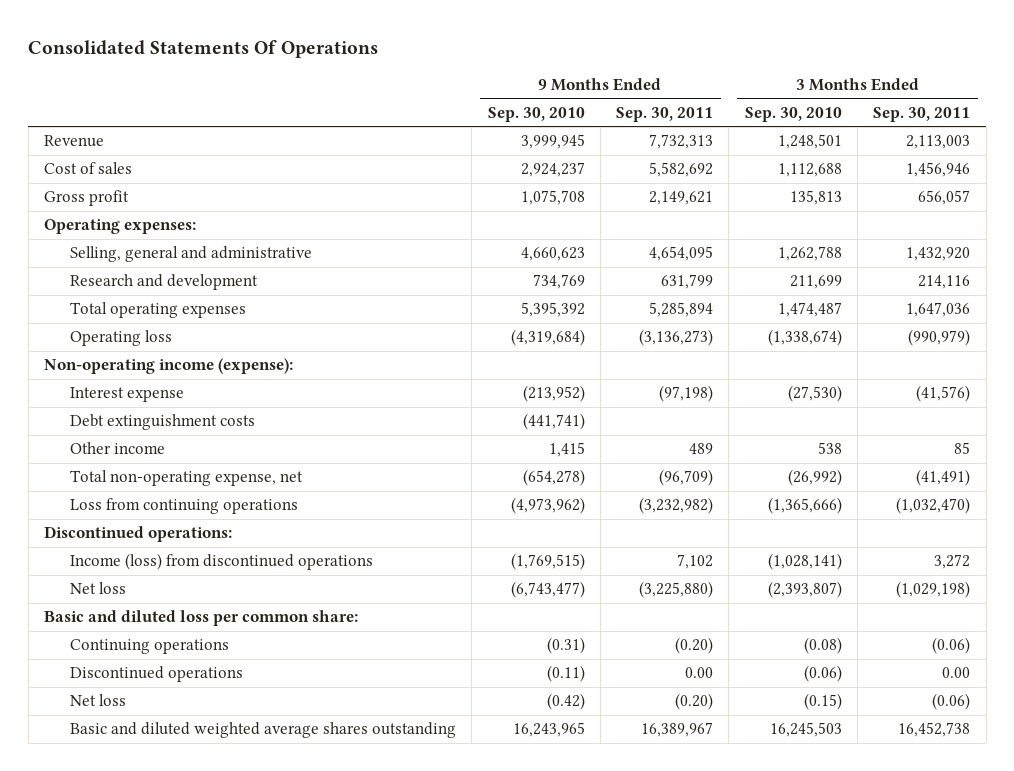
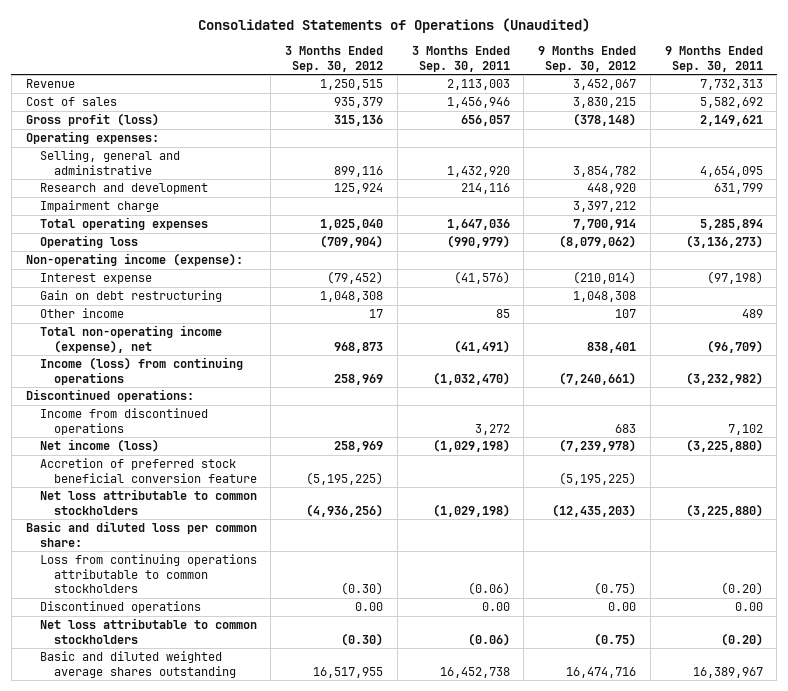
[28,40,379,59] Consolidated Statements Of Operations -> [198,18,591,34] Consolidated Statements of Operations (Unaudited)
[487,107,585,123] Sep. 30, 2010 -> none
[744,107,842,123] Sep. 30, 2010 -> none
none -> [285,46,384,72] 3 Months Ended Sep. 30, 2012
none -> [538,46,637,72] 9 Months Ended Sep. 30, 2012
[43,190,129,207] Gross profit -> [25,113,159,127] Gross profit (loss)
none -> [39,200,159,213] Impairment charge
[69,414,255,431] Debt extinguishment costs -> none
none -> [39,290,222,303] Gain on debt restructuring
[69,470,303,487] Total non-operating expense, net -> [39,325,222,353] Total non-operating income (expense), net
[69,498,298,515] Loss from continuing operations -> [39,357,243,385] Income (loss) from continuing operations
[69,553,373,571] Income (loss) from discontinued operations -> [39,408,208,435] Income from discontinued operations
[69,582,126,595] Net loss -> [39,439,159,453] Net income (loss)
none -> [39,458,257,483] Accretion of preferred stock beneficial conversion feature
none -> [39,489,257,515] Net loss attributable to common stockholders
[69,639,229,655] Continuing operations -> [39,554,257,594] Loss from continuing operations attributable to common stockholders
[69,694,126,707] Net loss -> [39,618,257,644] Net loss attributable to common stockholders

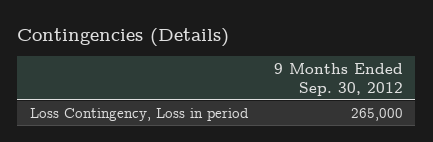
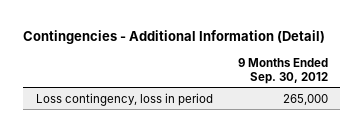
[17,28,230,48] Contingencies (Details) -> [23,30,326,45] Contingencies - Additional Information (Detail)
[30,108,250,122] Loss Contingency, Loss in period -> [35,92,213,106] Loss contingency, loss in period

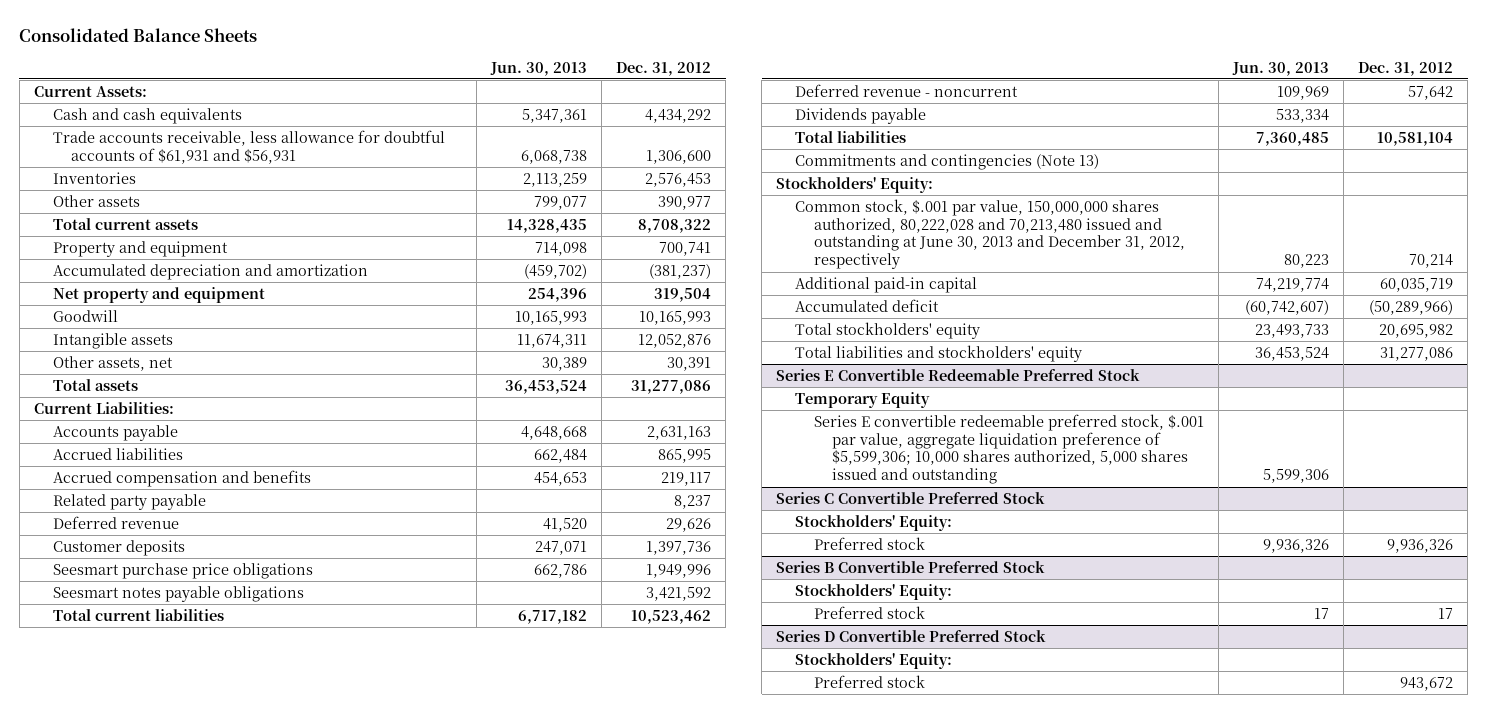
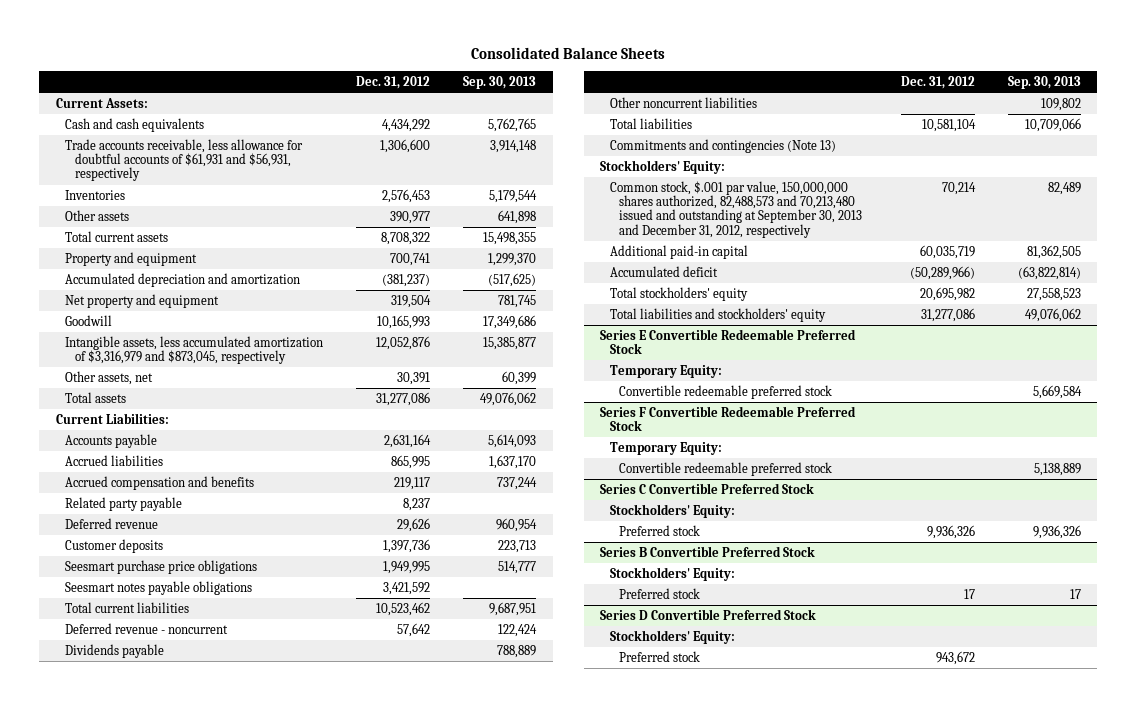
[489,61,587,76] Jun. 30, 2013 -> none
none -> [463,75,537,89] Sep. 30, 2013
[52,129,445,164] Trade accounts receivable, less allowance for doubtful accounts of $61,931 and $56,931 -> [65,138,304,182] Trade accounts receivable, less allowance for doubtful accounts of $61,931 and $56,931, respectively
[52,332,173,349] Intangible assets -> [65,335,324,365] Intangible assets, less accumulated amortization of $3,316,979 and $873,045, respectively
[646,425,711,440] 2,631,163 -> [384,433,432,448] 2,631,164
[645,563,711,578] 1,949,996 -> [383,560,431,574] 1,949,995
none -> [609,96,757,108] Other noncurrent liabilities
[794,198,1185,270] Common stock, $.001 par value, 150,000,000 shares authorized, 80,222,028 and 70,213,480 issued and outstanding at June 30, 2013 and December 31, 2012, respectively -> [609,180,863,238] Common stock, $.001 par value, 150,000,000 shares authorized, 82,488,573 and 70,213,480 issued and outstanding at September 30, 2013 and December 31, 2012, respectively
[794,391,930,408] Temporary Equity -> [609,364,722,378] Temporary Equity:
[813,413,1204,485] Series E convertible redeemable preferred stock, $.001 par value, aggregate liquidation preference of $5,599,306; 10,000 shares authorized, 5,000 shares issued and outstanding -> [619,384,833,399] Convertible redeemable preferred stock
none -> [600,405,857,432] Series F Convertible Redeemable Preferred Stock
none -> [609,441,722,455] Temporary Equity:
none -> [619,461,833,476] Convertible redeemable preferred stock

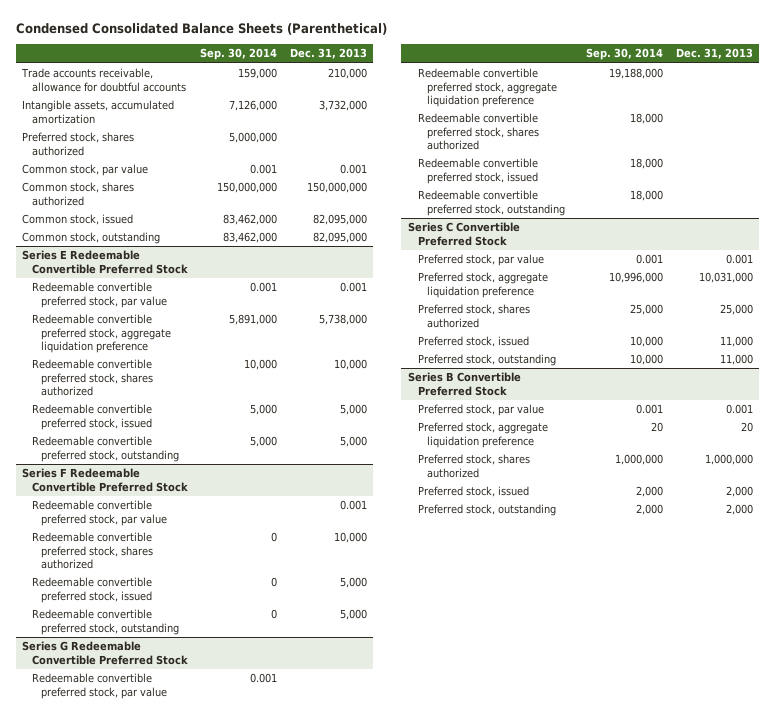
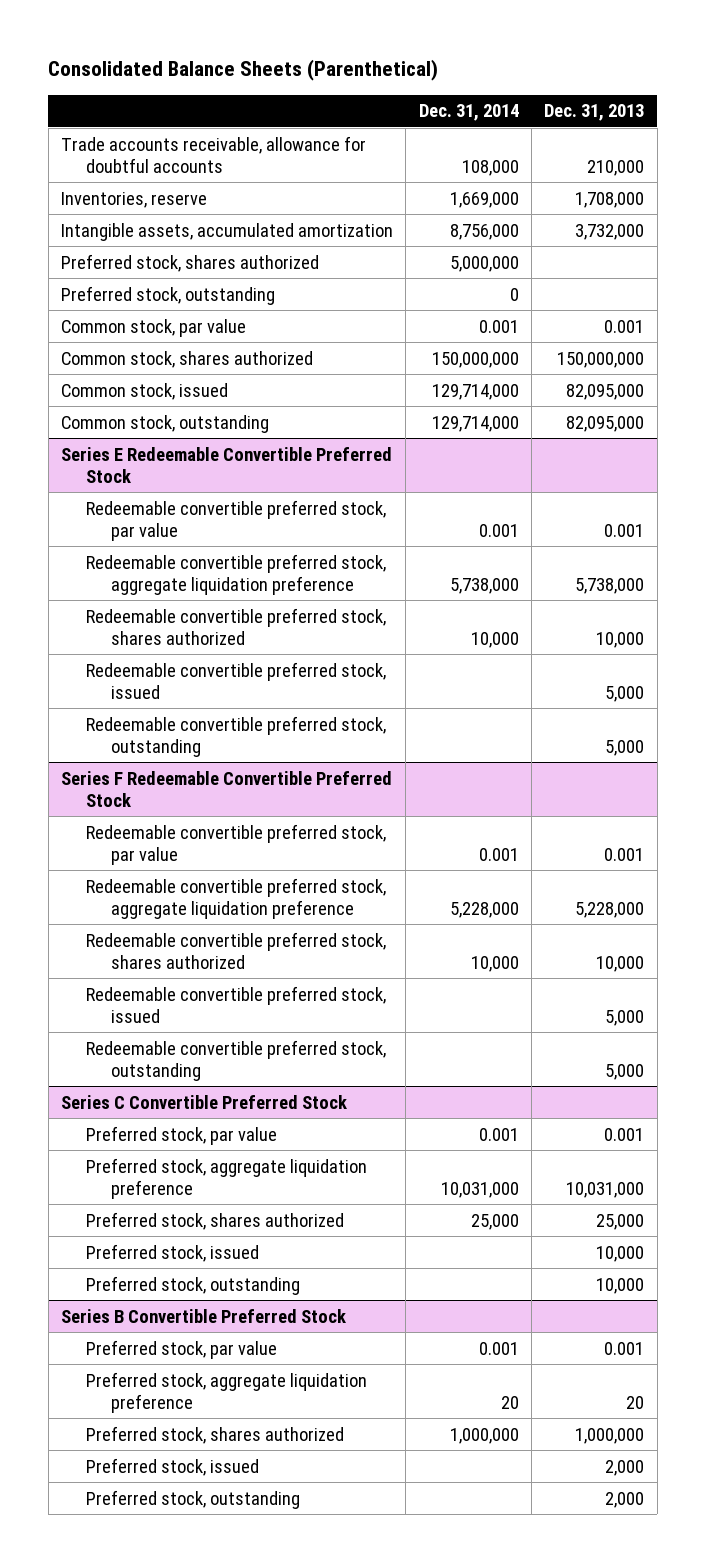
[15,22,387,35] Condensed Consolidated Balance Sheets (Parenthetical) -> [48,59,439,82] Consolidated Balance Sheets (Parenthetical)
[200,48,278,61] Sep. 30, 2014 -> none
none -> [418,104,519,122] Dec. 31, 2014
none -> [60,191,207,208] Inventories, reserve
none -> [60,285,275,305] Preferred stock, outstanding
none -> [85,877,386,919] Redeemable convertible preferred stock, aggregate liquidation preference
[21,641,188,665] Series G Redeemable Convertible Preferred Stock -> none
[31,673,168,699] Redeemable convertible preferred stock, par value -> none
[417,68,558,108] Redeemable convertible preferred stock, aggregate liquidation preference -> none
[417,113,540,151] Redeemable convertible preferred stock, shares authorized -> none
[417,158,539,184] Redeemable convertible preferred stock, issued -> none
[417,190,566,216] Redeemable convertible preferred stock, outstanding -> none
[720,336,754,348] 11,000 -> [596,1245,645,1262] 10,000
[720,354,754,366] 11,000 -> [596,1277,645,1294] 10,000

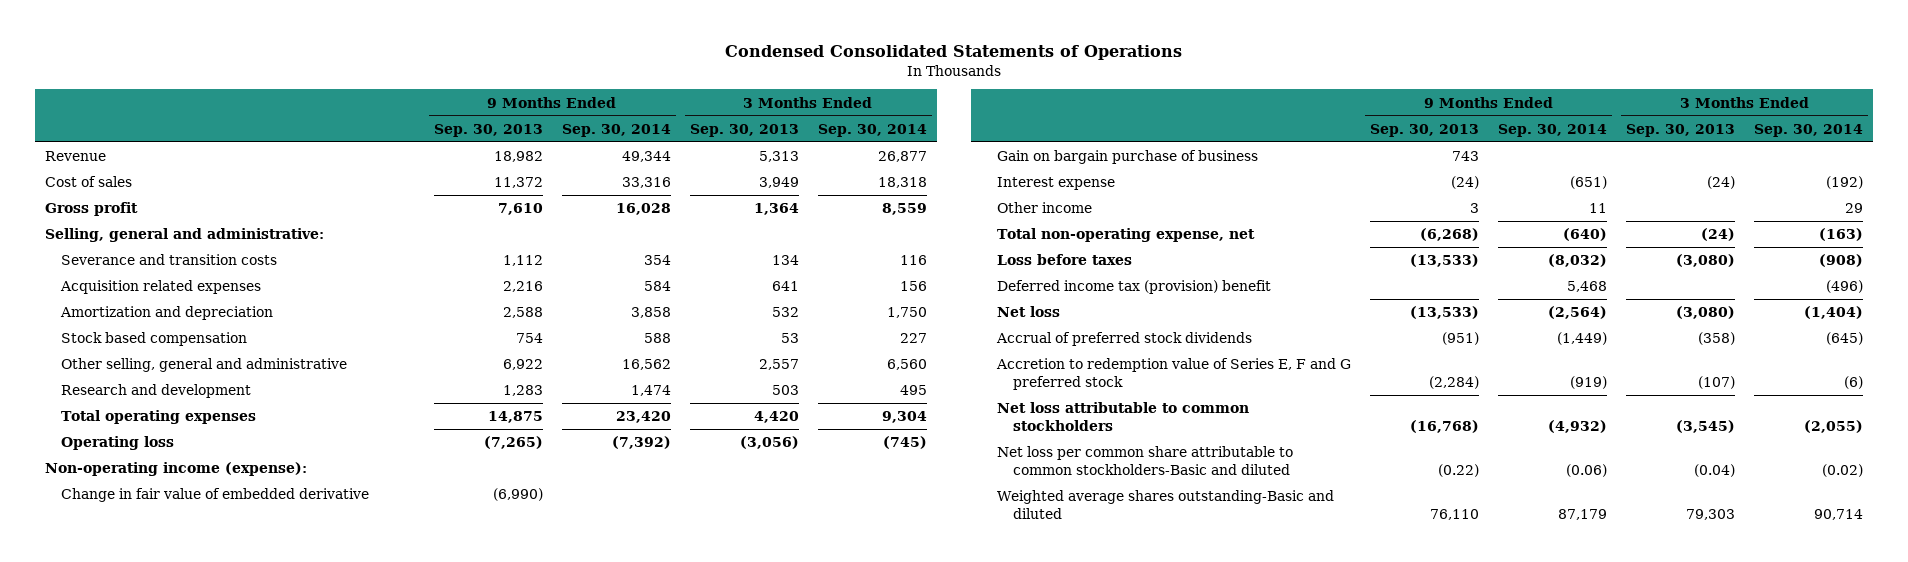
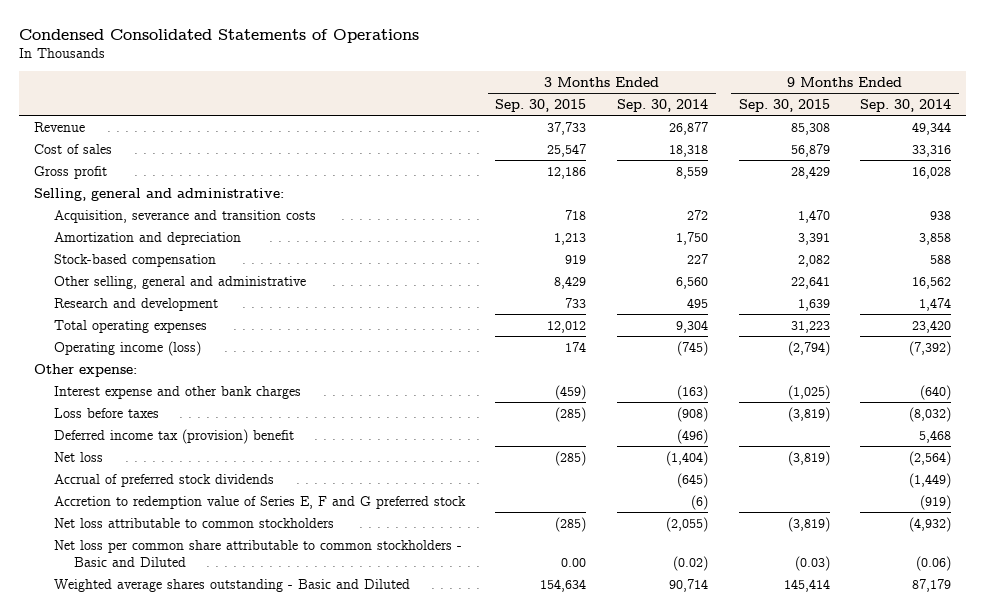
[433,123,543,137] Sep. 30, 2013 -> none
[689,123,799,137] Sep. 30, 2013 -> none
none -> [495,98,587,112] Sep. 30, 2015
none -> [738,98,830,112] Sep. 30, 2015
[59,280,261,295] Acquisition related expenses -> none
[60,254,277,266] Severance and transition costs -> [53,209,316,223] Acquisition, severance and transition costs
[643,255,671,266] 354 -> [930,210,952,220] 938
[900,255,928,266] 116 -> [686,209,708,220] 272
[60,332,247,347] Stock based compensation -> [53,253,216,267] Stock-based compensation
[60,488,369,503] Change in fair value of embedded derivative -> none
[996,150,1258,165] Gain on bargain purchase of business -> none
[996,177,1115,191] Interest expense -> none
[996,202,1092,214] Other income -> none
[60,436,174,451] Operating loss -> [53,340,201,356] Operating income (loss)
[44,462,307,477] Non-operating income (expense): -> [33,363,137,377] Other expense:
[996,228,1255,243] Total non-operating expense, net -> [53,385,301,399] Interest expense and other bank charges
[996,446,1293,475] Net loss per common share attributable to common stockholders-Basic and diluted -> [53,539,462,567] Net loss per common share attributable to common stockholders - Basic and Diluted
[996,490,1334,519] Weighted average shares outstanding-Basic and diluted -> [53,578,410,592] Weighted average shares outstanding - Basic and Diluted

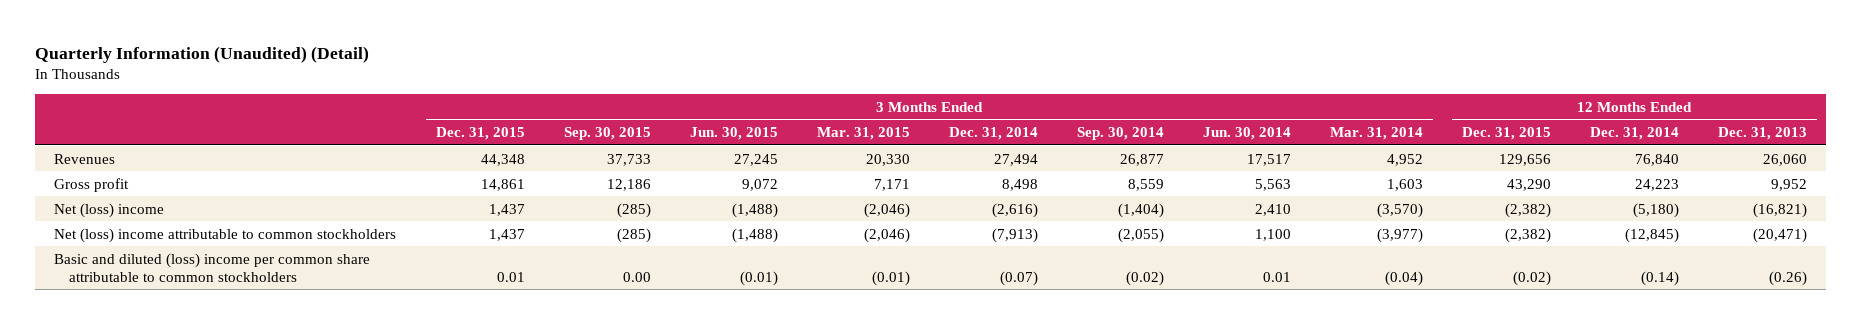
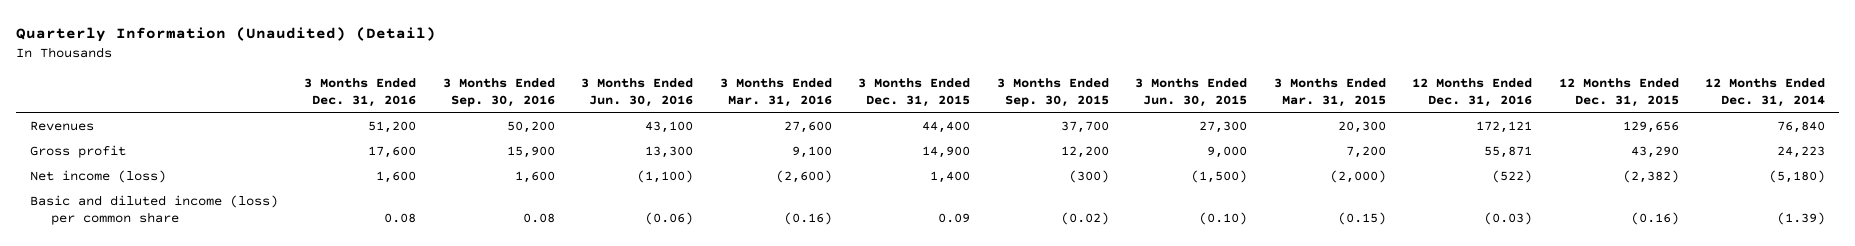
[948,126,1038,140] Dec. 31, 2014 -> none
[1076,126,1164,140] Sep. 30, 2014 -> none
[1202,126,1291,140] Jun. 30, 2014 -> none
[1329,126,1423,140] Mar. 31, 2014 -> none
[1717,126,1807,140] Dec. 31, 2013 -> none
none -> [304,78,417,108] 3 Months Ended Dec. 31, 2016
none -> [442,78,555,108] 3 Months Ended Sep. 30, 2016
none -> [581,78,694,108] 3 Months Ended Jun. 30, 2016
none -> [719,78,832,108] 3 Months Ended Mar. 31, 2016
none -> [1412,78,1533,108] 12 Months Ended Dec. 31, 2016
[54,227,397,243] Net (loss) income attributable to common stockholders -> none
[480,153,525,166] 44,348 -> [922,120,971,133] 44,400
[606,153,651,166] 37,733 -> [1060,120,1109,133] 37,700
[733,153,778,166] 27,245 -> [1199,120,1248,133] 27,300
[865,153,910,166] 20,330 -> [1337,120,1386,133] 20,300
[480,178,525,191] 14,861 -> [922,145,971,158] 14,900
[606,178,651,191] 12,186 -> [1060,145,1109,158] 12,200
[741,178,778,191] 9,072 -> [1207,145,1248,158] 9,000
[873,178,910,191] 7,171 -> [1345,145,1386,158] 7,200
[54,202,165,218] Net (loss) income -> [29,169,166,183] Net income (loss)
[488,203,525,216] 1,437 -> [930,170,971,183] 1,400
[616,202,651,218] (285) -> [1068,169,1109,183] (300)
[731,202,778,218] (1,488) -> [1191,169,1248,183] (1,500)
[863,202,910,218] (2,046) -> [1329,169,1386,183] (2,000)
[54,252,371,282] Basic and diluted (loss) income per common share attributable to common stockholders -> [29,194,278,225] Basic and diluted income (loss) per common share
[496,271,525,282] 0.01 -> [938,212,971,223] 0.09
[622,271,651,282] 0.00 -> [1060,211,1109,225] (0.02)
[739,270,778,286] (0.01) -> [1199,211,1248,225] (0.10)
[871,270,910,286] (0.01) -> [1337,211,1386,225] (0.15)
[1512,270,1551,286] (0.02) -> [1630,211,1679,225] (0.16)
[1640,270,1679,286] (0.14) -> [1777,211,1826,225] (1.39)

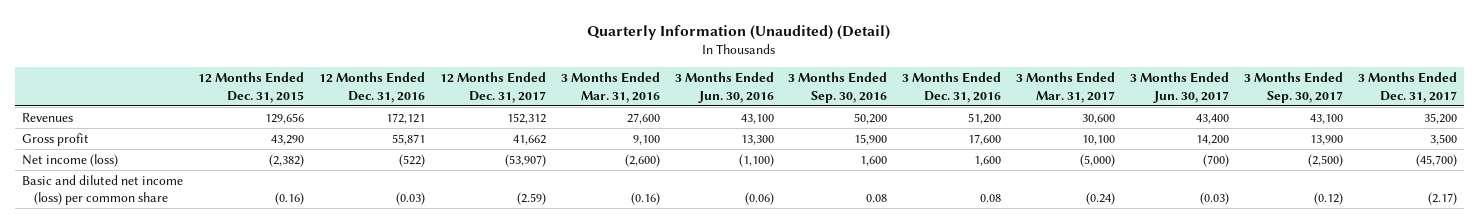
[858,78,971,108] 3 Months Ended Dec. 31, 2015 -> none
[996,78,1109,108] 3 Months Ended Sep. 30, 2015 -> none
[1135,78,1248,108] 3 Months Ended Jun. 30, 2015 -> none
[1273,78,1386,108] 3 Months Ended Mar. 31, 2015 -> none
[1705,78,1826,108] 12 Months Ended Dec. 31, 2014 -> none
none -> [439,72,546,103] 12 Months Ended Dec. 31, 2017
none -> [1016,72,1116,103] 3 Months Ended Mar. 31, 2017
none -> [1130,72,1230,103] 3 Months Ended Jun. 30, 2017
none -> [1244,72,1344,103] 3 Months Ended Sep. 30, 2017
none -> [1357,72,1457,103] 3 Months Ended Dec. 31, 2017
[29,194,278,225] Basic and diluted income (loss) per common share -> [22,174,184,206] Basic and diluted net income (loss) per common share

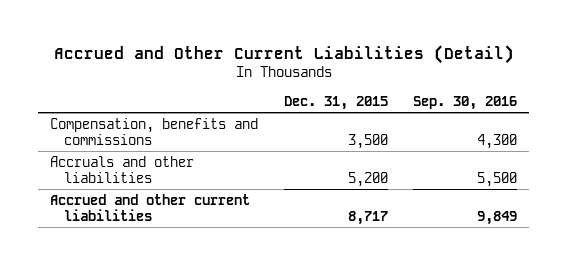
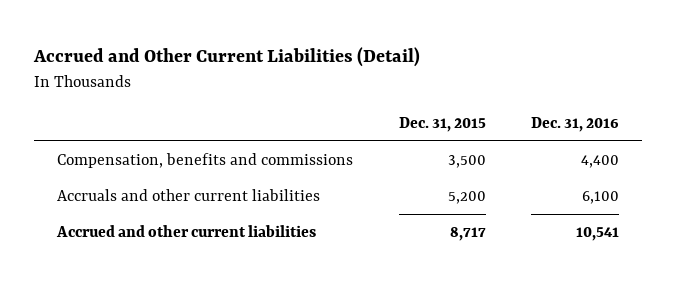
[412,96,517,111] Sep. 30, 2016 -> none
none -> [531,116,620,132] Dec. 31, 2016
[50,155,195,183] Accruals and other liabilities -> [57,189,321,202] Accruals and other current liabilities

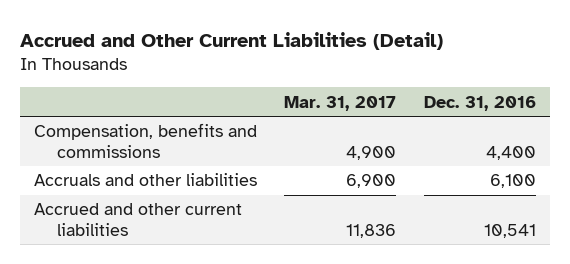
[398,116,486,132] Dec. 31, 2015 -> none
none -> [284,95,397,111] Mar. 31, 2017
[57,189,321,202] Accruals and other current liabilities -> [33,173,257,187] Accruals and other liabilities

